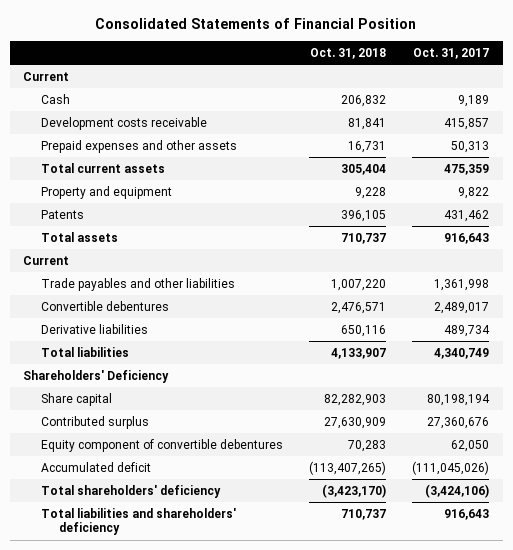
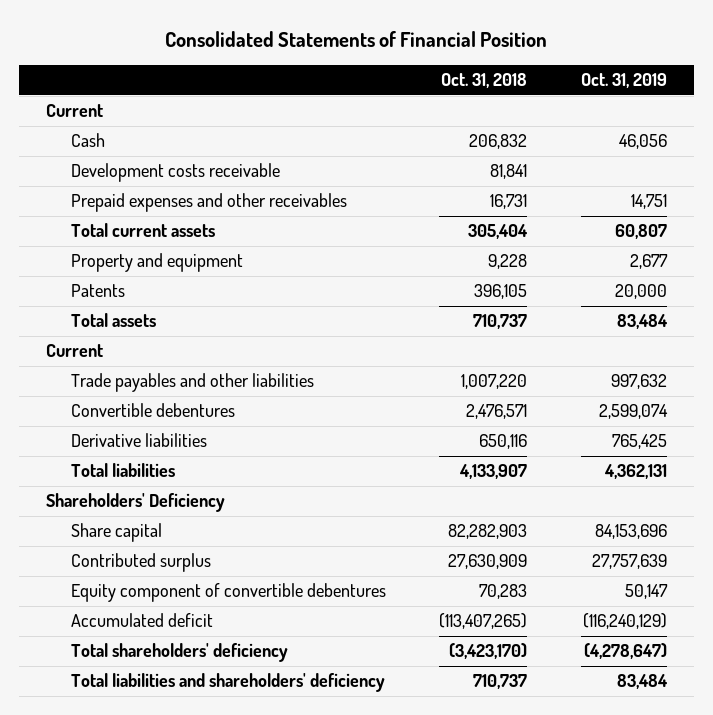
[413,47,490,59] Oct. 31, 2017 -> none
none -> [580,73,667,89] Oct. 31, 2019
[41,139,238,153] Prepaid expenses and other assets -> [70,193,347,213] Prepaid expenses and other receivables

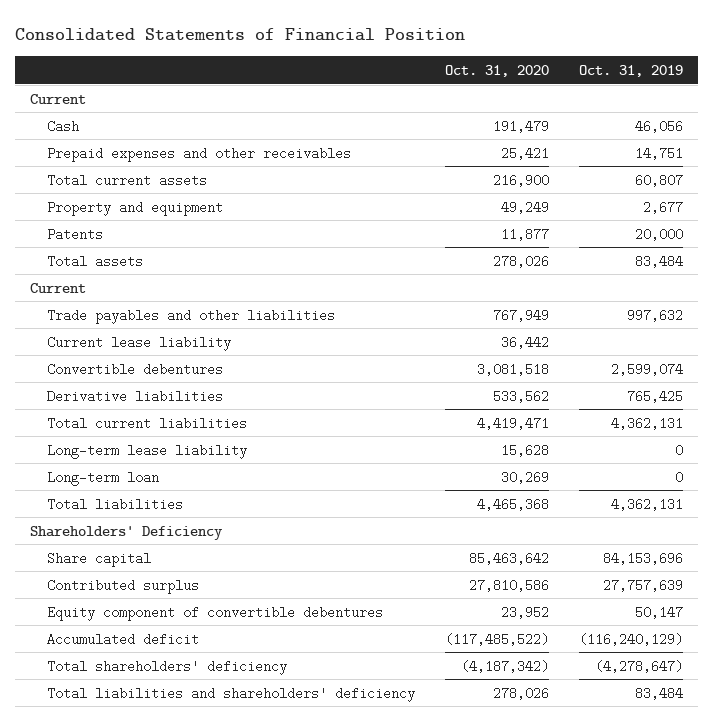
[441,73,528,89] Oct. 31, 2018 -> none
none -> [445,64,550,77] Oct. 31, 2020
[70,163,280,183] Development costs receivable -> none
none -> [47,335,232,351] Current lease liability
none -> [47,416,248,430] Total current liabilities
none -> [47,443,248,459] Long-term lease liability
none -> [47,470,160,486] Long-term loan

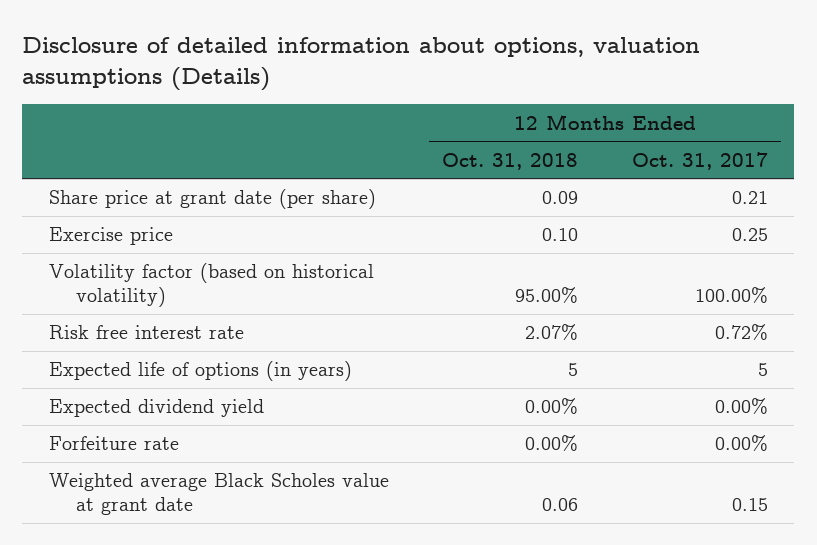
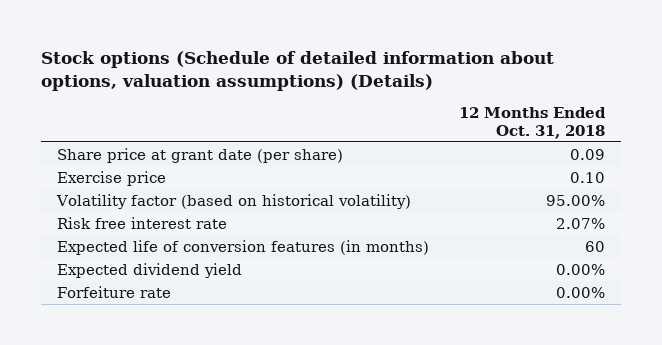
[22,37,701,92] Disclosure of detailed information about options, valuation assumptions (Details) -> [41,51,555,91] Stock options (Schedule of detailed information about options, valuation assumptions) (Details)
[631,151,768,170] Oct. 31, 2017 -> none
[49,361,353,382] Expected life of options (in years) -> [56,239,429,255] Expected life of conversion features (in months)
[568,363,579,377] 5 -> [585,240,606,252] 60
[49,473,390,516] Weighted average Black Scholes value at grant date -> none

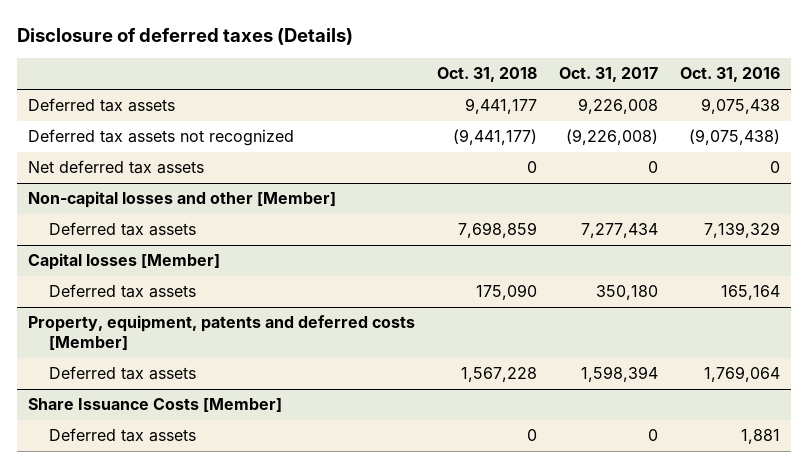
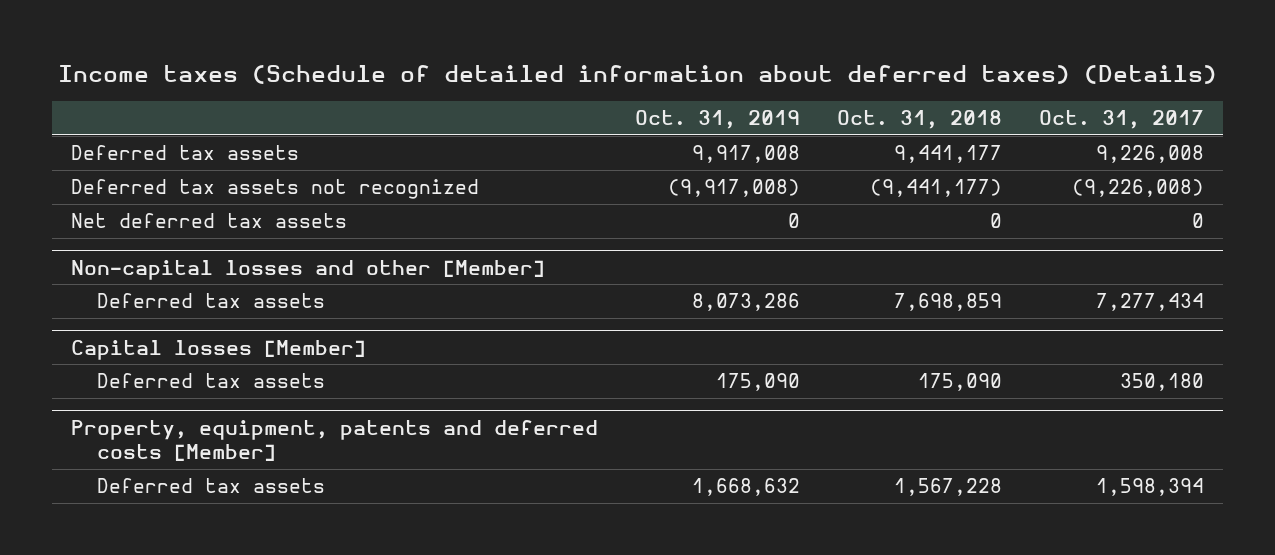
[17,28,354,46] Disclosure of deferred taxes (Details) -> [57,64,1217,84] Income taxes (Schedule of detailed information about deferred taxes) (Details)
[680,67,781,83] Oct. 31, 2016 -> none
none -> [634,110,800,130] Oct. 31, 2019
[28,398,283,413] Share Issuance Costs [Member] -> none
[48,428,196,443] Deferred tax assets -> none

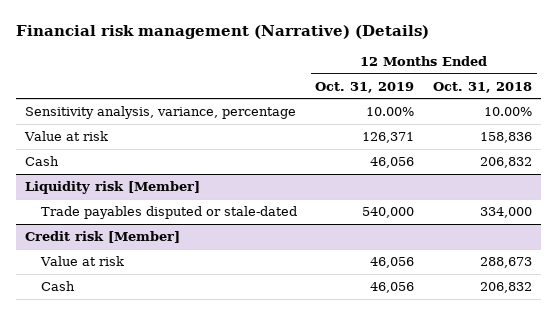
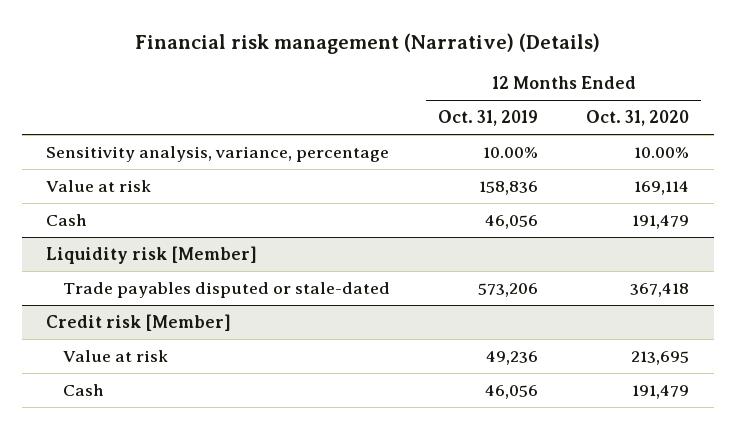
[432,81,532,93] Oct. 31, 2018 -> none
none -> [586,110,690,127] Oct. 31, 2020
[362,132,415,144] 126,371 -> [479,180,539,195] 158,836
[362,207,415,219] 540,000 -> [478,282,539,297] 573,206
[370,257,415,269] 46,056 -> [486,350,539,365] 49,236

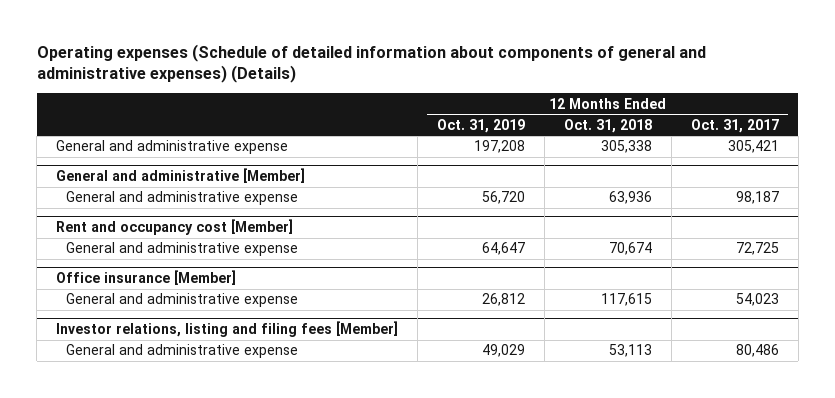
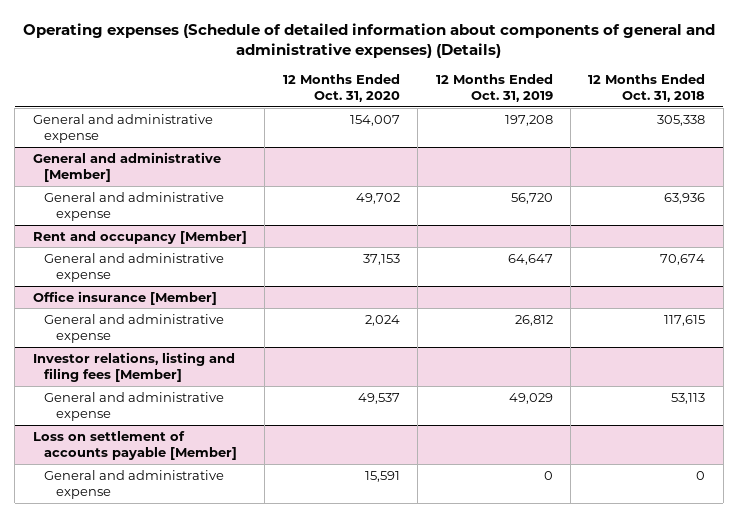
[690,118,779,133] Oct. 31, 2017 -> none
none -> [282,73,400,103] 12 Months Ended Oct. 31, 2020
[56,218,294,235] Rent and occupancy cost [Member] -> [32,230,247,244] Rent and occupancy [Member]
none -> [32,430,238,461] Loss on settlement of accounts payable [Member]
none -> [44,469,225,500] General and administrative expense

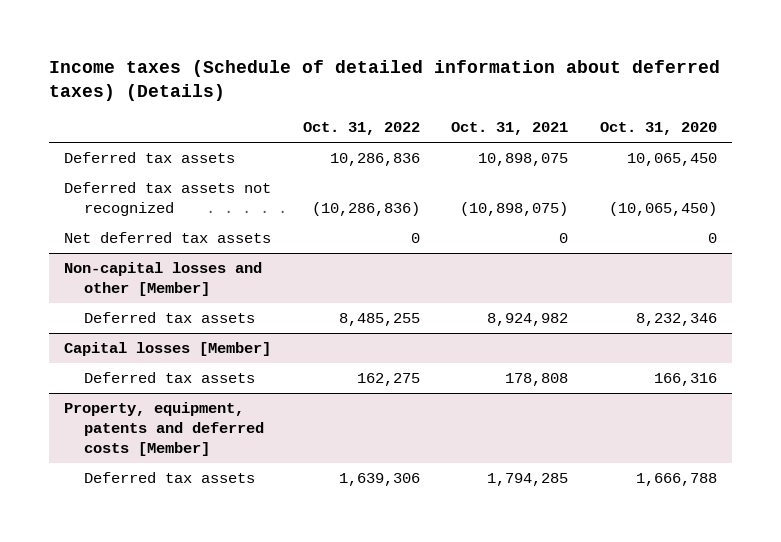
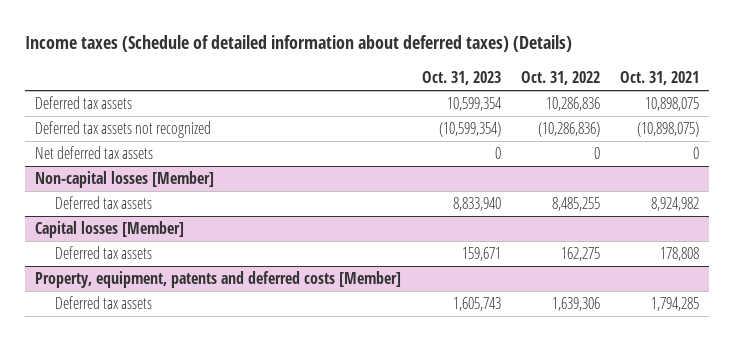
[599,122,717,136] Oct. 31, 2020 -> none
none -> [421,71,501,86] Oct. 31, 2023
[64,262,263,297] Non-capital losses and other [Member] -> [35,171,215,189] Non-capital losses [Member]

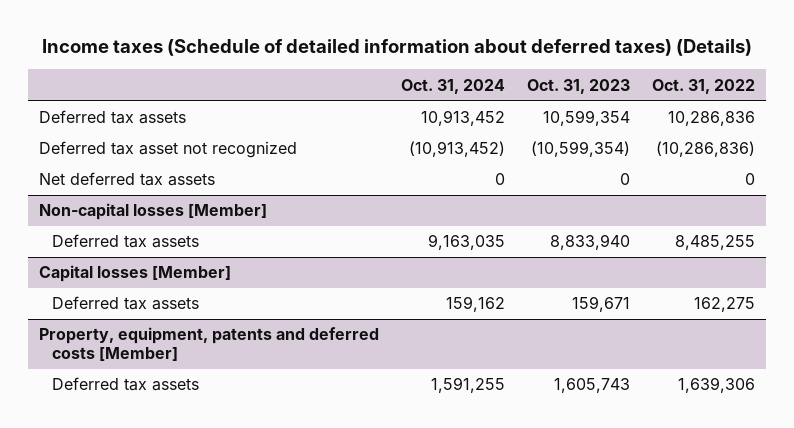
[619,71,699,86] Oct. 31, 2021 -> none
none -> [401,78,506,94] Oct. 31, 2024
[35,121,212,139] Deferred tax assets not recognized -> [39,141,298,159] Deferred tax asset not recognized

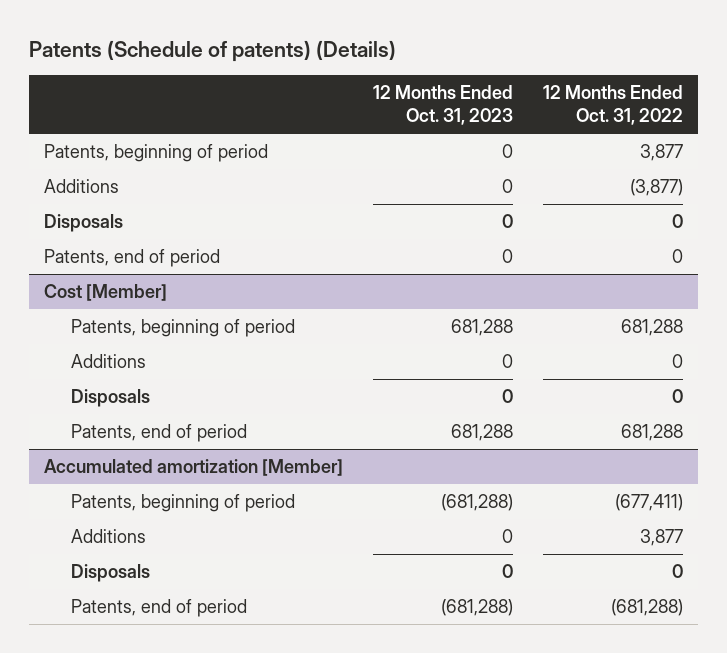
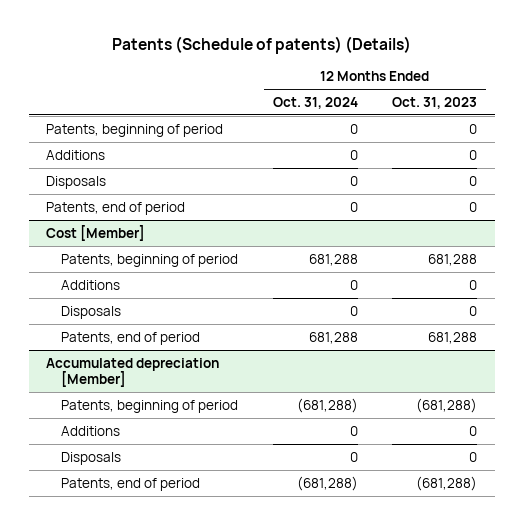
[543,85,684,126] 12 Months Ended Oct. 31, 2022 -> none
none -> [272,97,358,110] Oct. 31, 2024
[43,459,343,477] Accumulated amortization [Member] -> [46,357,220,387] Accumulated depreciation [Member]

